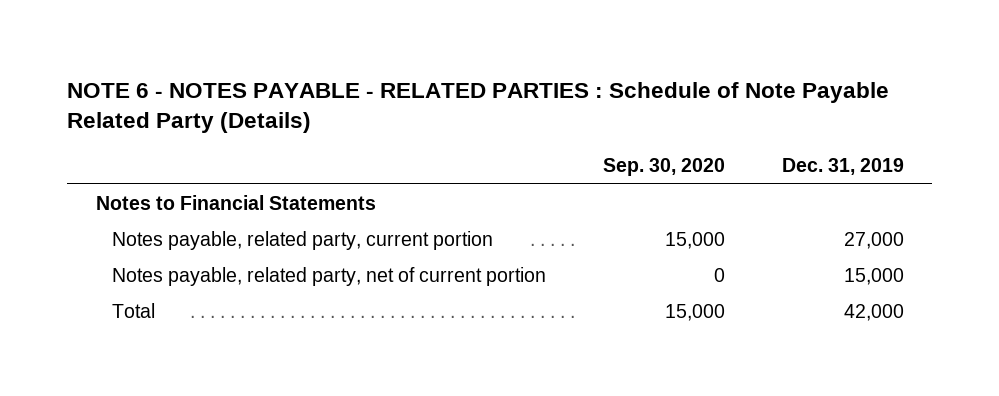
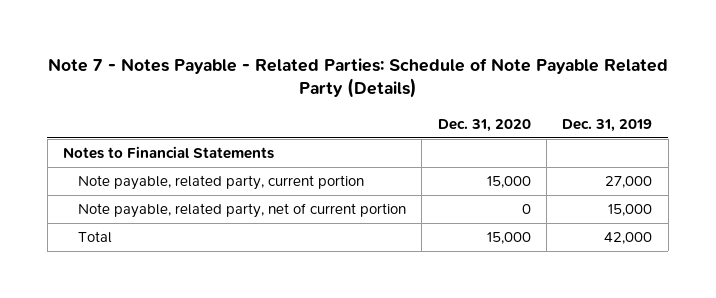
[67,81,890,134] NOTE 6 - NOTES PAYABLE - RELATED PARTIES : Schedule of Note Payable Related Party (Details) -> [47,57,668,99] Note 7 - Notes Payable - Related Parties: Schedule of Note Payable Related Party (Details)
[603,158,726,177] Sep. 30, 2020 -> none
none -> [437,118,531,132] Dec. 31, 2020
[112,230,494,250] Notes payable, related party, current portion -> [77,175,364,191] Note payable, related party, current portion
[112,266,547,286] Notes payable, related party, net of current portion -> [77,203,406,219] Note payable, related party, net of current portion

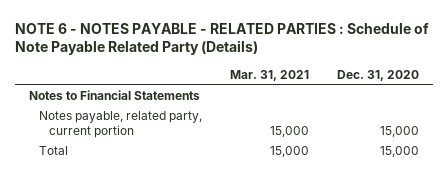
[47,57,668,99] Note 7 - Notes Payable - Related Parties: Schedule of Note Payable Related Party (Details) -> [14,22,429,56] NOTE 6 - NOTES PAYABLE - RELATED PARTIES : Schedule of Note Payable Related Party (Details)
[562,118,653,132] Dec. 31, 2019 -> none
none -> [229,69,309,81] Mar. 31, 2021
[77,203,406,219] Note payable, related party, net of current portion -> none
[77,175,364,191] Note payable, related party, current portion -> [39,110,203,138] Notes payable, related party, current portion

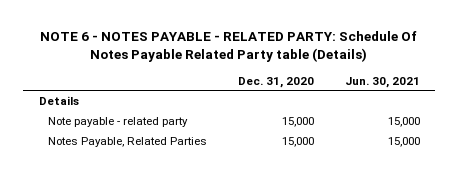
[14,22,429,56] NOTE 6 - NOTES PAYABLE - RELATED PARTIES : Schedule of Note Payable Related Party (Details) -> [40,31,418,63] NOTE 6 - NOTES PAYABLE - RELATED PARTY: Schedule Of Notes Payable Related Party table (Details)
[229,69,309,81] Mar. 31, 2021 -> none
none -> [344,76,420,88] Jun. 30, 2021
[28,89,200,100] Notes to Financial Statements -> none
none -> [38,95,79,105] Details
[39,110,203,138] Notes payable, related party, current portion -> [47,116,188,127] Note payable - related party
[39,145,69,155] Total -> [47,136,207,147] Notes Payable, Related Parties

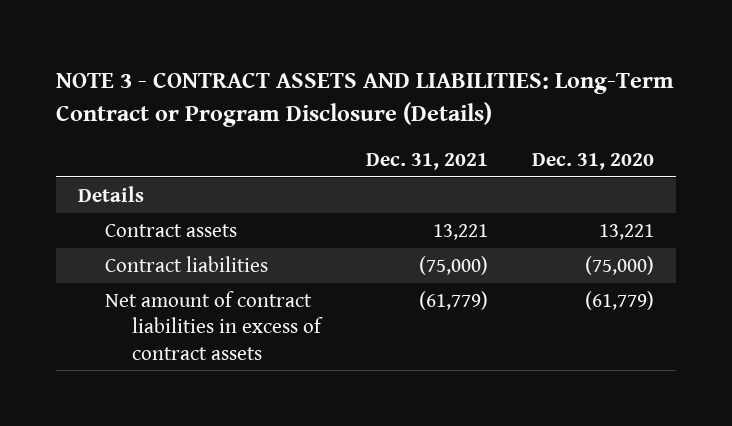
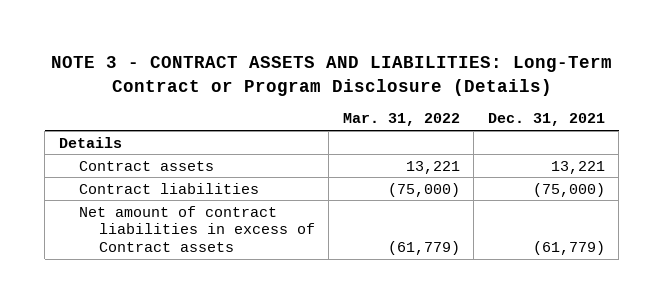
[532,152,655,170] Dec. 31, 2020 -> none
none -> [342,113,460,127] Mar. 31, 2022
[105,290,323,360] Net amount of contract liabilities in excess of contract assets -> [78,205,315,253] Net amount of contract liabilities in excess of Contract assets

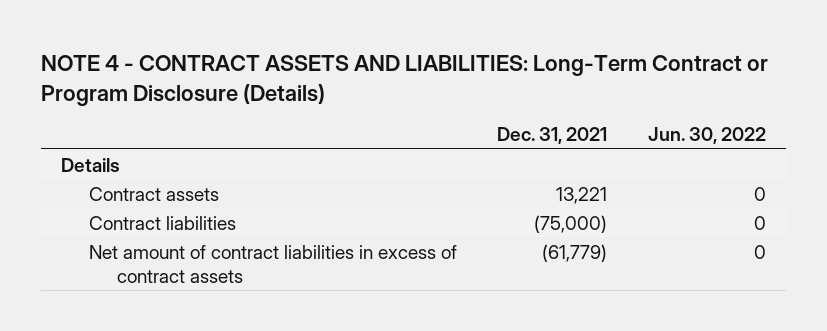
[50,56,612,96] NOTE 3 - CONTRACT ASSETS AND LIABILITIES: Long-Term Contract or Program Disclosure (Details) -> [41,54,769,106] NOTE 4 - CONTRACT ASSETS AND LIABILITIES: Long-Term Contract or Program Disclosure (Details)
[342,113,460,127] Mar. 31, 2022 -> none
none -> [647,127,766,145] Jun. 30, 2022
[78,205,315,253] Net amount of contract liabilities in excess of Contract assets -> [89,244,458,283] Net amount of contract liabilities in excess of contract assets

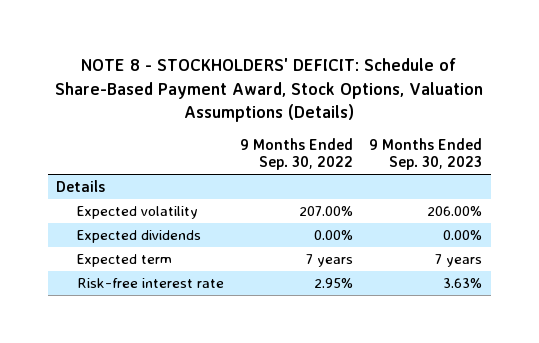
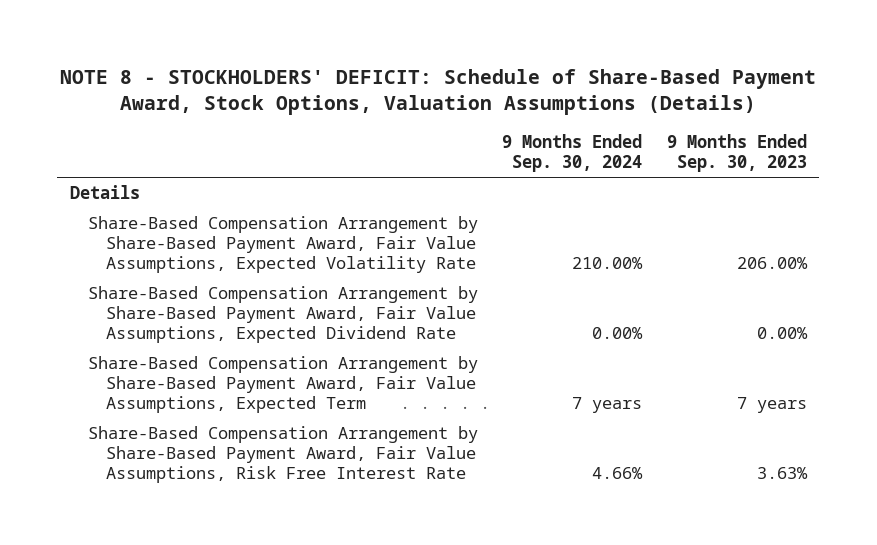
[240,137,354,171] 9 Months Ended Sep. 30, 2022 -> none
none -> [502,134,643,173] 9 Months Ended Sep. 30, 2024
[77,206,199,220] Expected volatility -> [87,216,478,274] Share-Based Compensation Arrangement by Share-Based Payment Award, Fair Value Assumptions, Expected Volatility Rate
[77,230,202,244] Expected dividends -> [87,286,478,344] Share-Based Compensation Arrangement by Share-Based Payment Award, Fair Value Assumptions, Expected Dividend Rate
[77,254,173,268] Expected term -> [87,356,478,414] Share-Based Compensation Arrangement by Share-Based Payment Award, Fair Value Assumptions, Expected Term
[77,278,225,289] Risk-free interest rate -> [87,426,478,484] Share-Based Compensation Arrangement by Share-Based Payment Award, Fair Value Assumptions, Risk Free Interest Rate

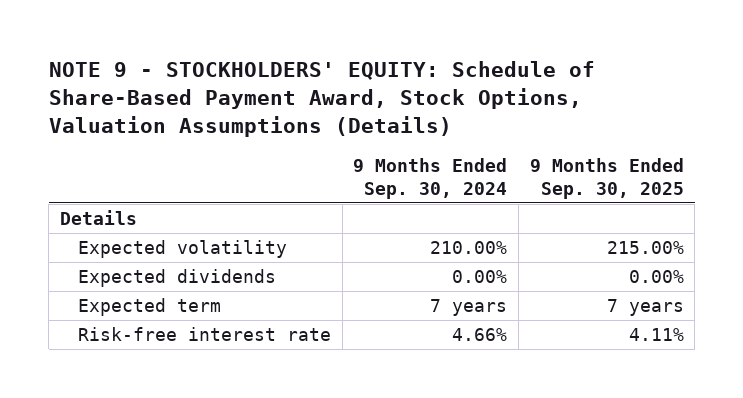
[60,68,817,116] NOTE 8 - STOCKHOLDERS' DEFICIT: Schedule of Share-Based Payment Award, Stock Options, Valuation Assumptions (Details) -> [48,60,595,137] NOTE 9 - STOCKHOLDERS' EQUITY: Schedule of Share-Based Payment Award, Stock Options, Valuation Assumptions (Details)
[666,134,807,173] 9 Months Ended Sep. 30, 2023 -> none
none -> [529,157,684,199] 9 Months Ended Sep. 30, 2025
[87,216,478,274] Share-Based Compensation Arrangement by Share-Based Payment Award, Fair Value Assumptions, Expected Volatility Rate -> [78,240,288,259] Expected volatility
[87,286,478,344] Share-Based Compensation Arrangement by Share-Based Payment Award, Fair Value Assumptions, Expected Dividend Rate -> [78,269,277,288] Expected dividends
[87,356,478,414] Share-Based Compensation Arrangement by Share-Based Payment Award, Fair Value Assumptions, Expected Term -> [78,298,222,317] Expected term
[87,426,478,484] Share-Based Compensation Arrangement by Share-Based Payment Award, Fair Value Assumptions, Risk Free Interest Rate -> [78,327,332,342] Risk-free interest rate

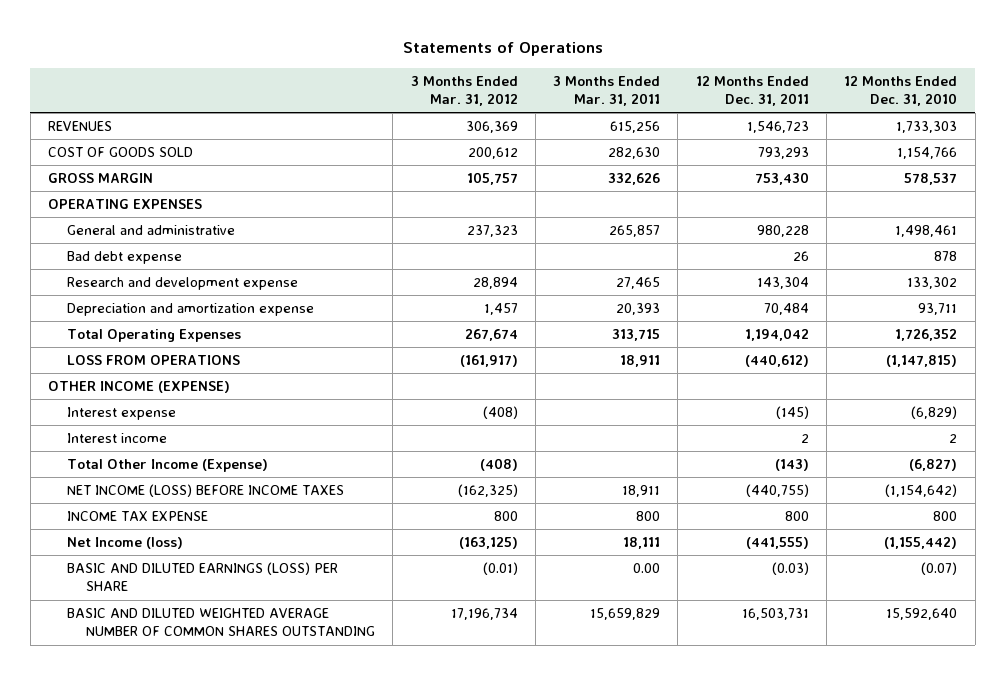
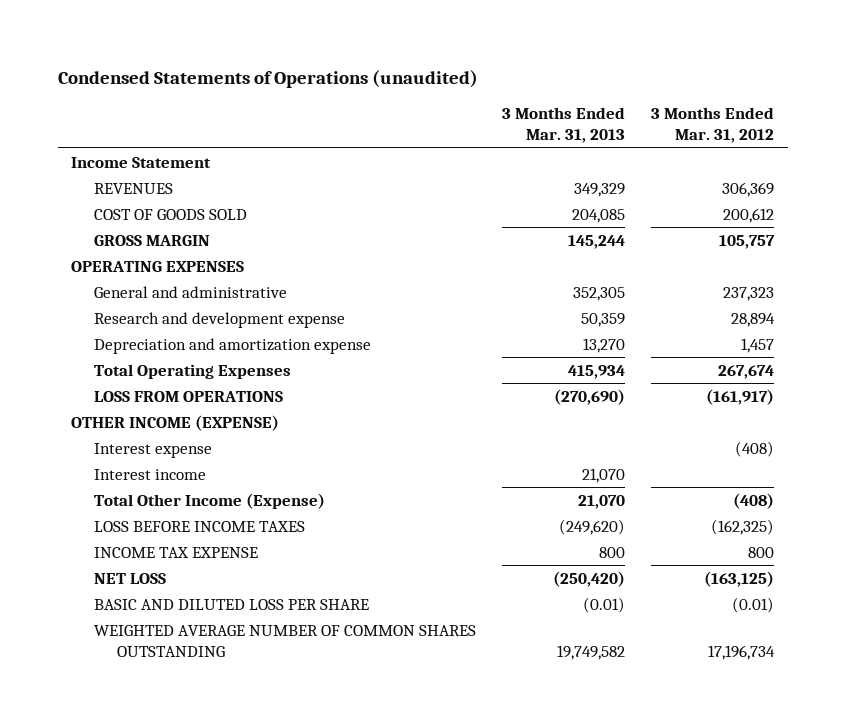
[402,42,603,57] Statements of Operations -> [57,69,478,88] Condensed Statements of Operations (unaudited)
[553,75,661,107] 3 Months Ended Mar. 31, 2011 -> none
[695,75,809,107] 12 Months Ended Dec. 31, 2011 -> none
[844,75,958,107] 12 Months Ended Dec. 31, 2010 -> none
none -> [502,107,626,144] 3 Months Ended Mar. 31, 2013
none -> [70,156,211,168] Income Statement
[67,251,183,265] Bad debt expense -> none
[67,484,345,498] NET INCOME (LOSS) BEFORE INCOME TAXES -> [93,520,305,532] LOSS BEFORE INCOME TAXES
[67,537,184,550] Net Income (loss) -> [93,572,166,584] NET LOSS
[67,562,339,592] BASIC AND DILUTED EARNINGS (LOSS) PER SHARE -> [93,598,369,610] BASIC AND DILUTED LOSS PER SHARE
[67,608,376,637] BASIC AND DILUTED WEIGHTED AVERAGE NUMBER OF COMMON SHARES OUTSTANDING -> [93,624,476,657] WEIGHTED AVERAGE NUMBER OF COMMON SHARES OUTSTANDING

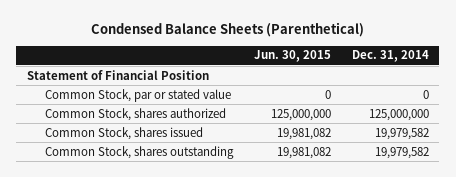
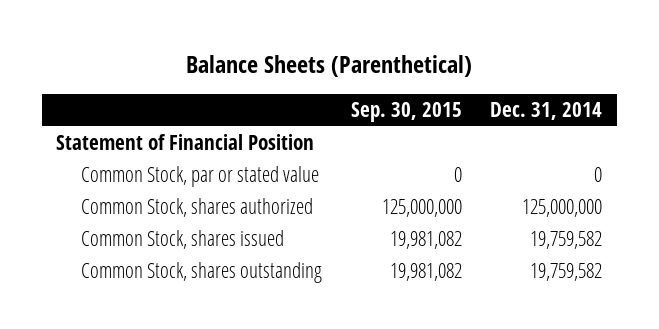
[90,22,364,38] Condensed Balance Sheets (Parenthetical) -> [186,55,473,78] Balance Sheets (Parenthetical)
[253,50,331,63] Jun. 30, 2015 -> none
none -> [350,101,462,122] Sep. 30, 2015
[374,127,429,140] 19,979,582 -> [530,231,603,250] 19,759,582
[374,146,429,159] 19,979,582 -> [530,263,603,282] 19,759,582

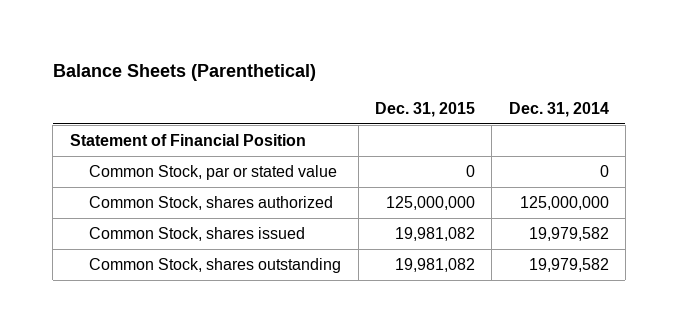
[350,101,462,122] Sep. 30, 2015 -> none
none -> [375,101,476,117] Dec. 31, 2015
[530,231,603,250] 19,759,582 -> [528,226,609,241] 19,979,582
[530,263,603,282] 19,759,582 -> [528,257,609,272] 19,979,582

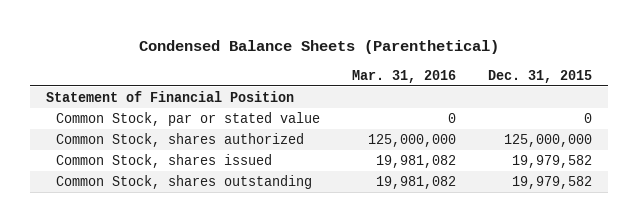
[52,64,316,82] Balance Sheets (Parenthetical) -> [138,39,499,54] Condensed Balance Sheets (Parenthetical)
[508,101,609,117] Dec. 31, 2014 -> none
none -> [352,69,457,83] Mar. 31, 2016
[395,226,476,241] 19,981,082 -> [512,155,593,169] 19,979,582
[395,257,476,272] 19,981,082 -> [512,176,593,190] 19,979,582

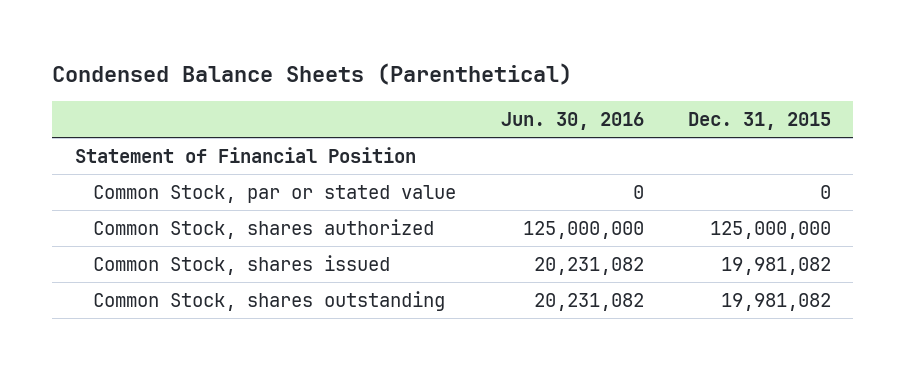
[352,69,457,83] Mar. 31, 2016 -> none
none -> [500,112,644,131] Jun. 30, 2016
[512,155,593,169] 19,979,582 -> [720,257,831,276] 19,981,082
[512,176,593,190] 19,979,582 -> [720,293,831,312] 19,981,082

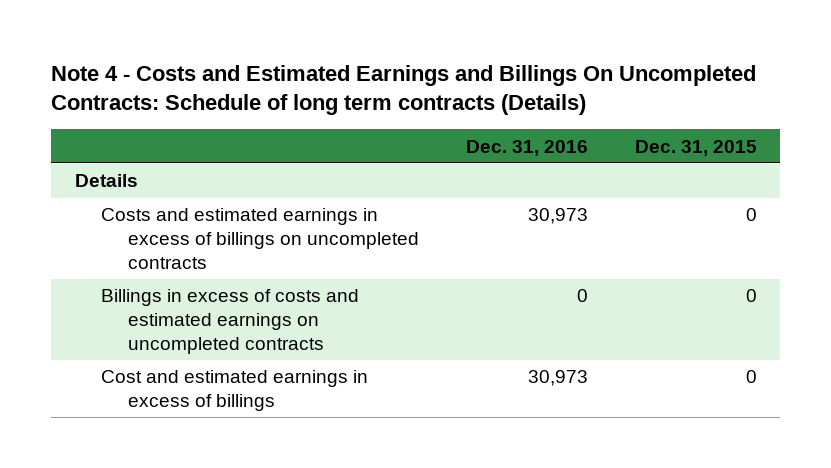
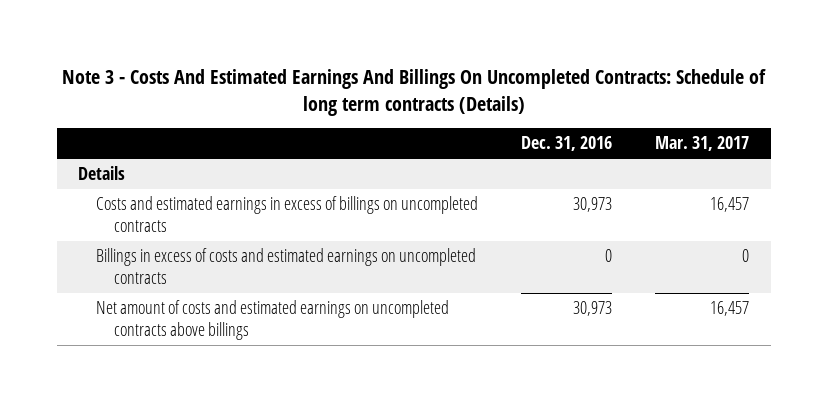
[51,64,757,116] Note 4 - Costs and Estimated Earnings and Billings On Uncompleted Contracts: Schedule of long term contracts (Details) -> [61,68,766,116] Note 3 - Costs And Estimated Earnings And Billings On Uncompleted Contracts: Schedule of long term contracts (Details)
[634,139,757,156] Dec. 31, 2015 -> none
none -> [655,136,750,152] Mar. 31, 2017
[101,370,369,412] Cost and estimated earnings in excess of billings -> [96,300,450,341] Net amount of costs and estimated earnings on uncompleted contracts above billings

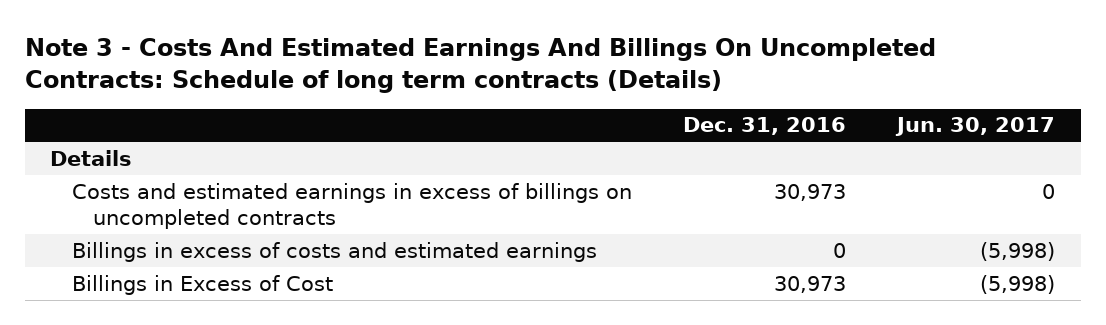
[655,136,750,152] Mar. 31, 2017 -> none
none -> [895,117,1056,137] Jun. 30, 2017
[96,248,477,285] Billings in excess of costs and estimated earnings on uncompleted contracts -> [71,241,597,262] Billings in excess of costs and estimated earnings
[96,300,450,341] Net amount of costs and estimated earnings on uncompleted contracts above billings -> [71,274,333,295] Billings in Excess of Cost

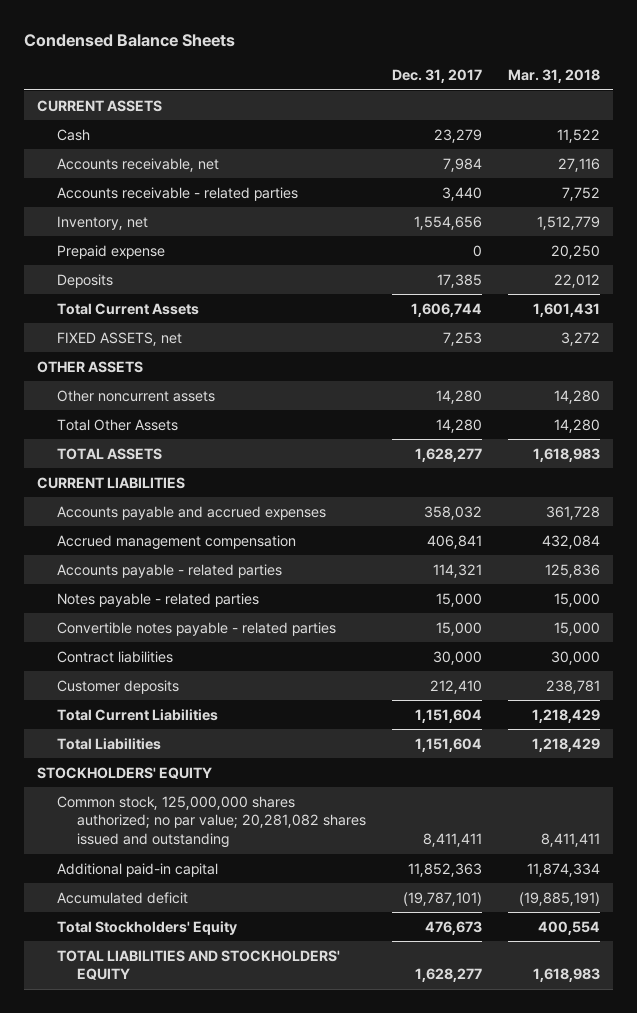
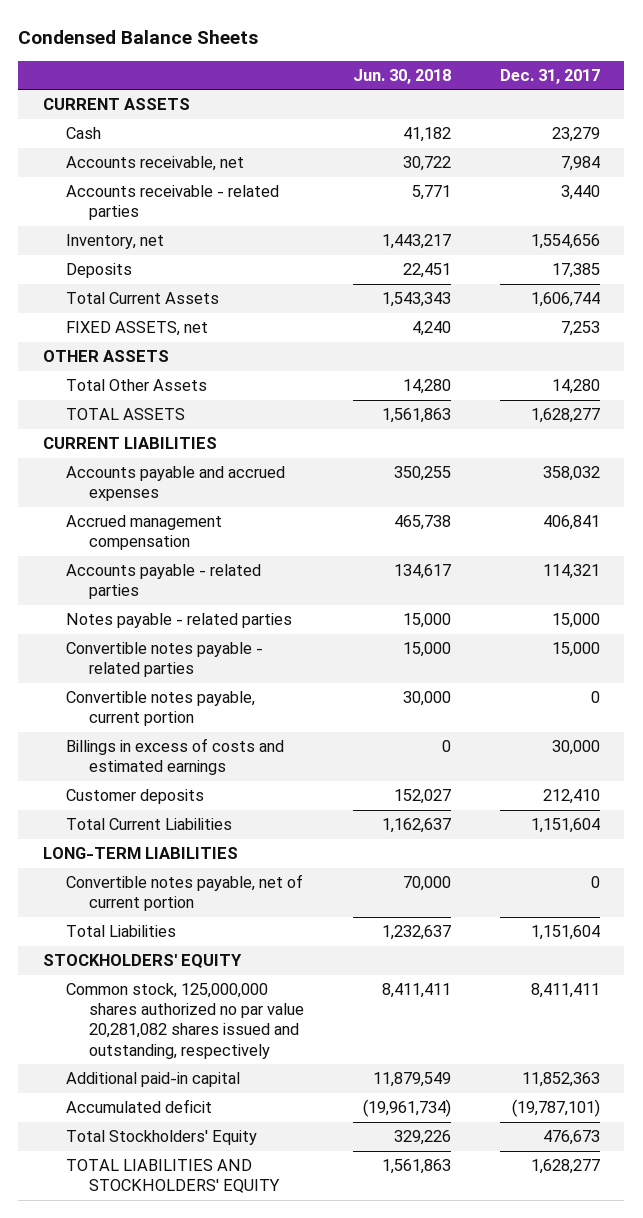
[508,69,601,84] Mar. 31, 2018 -> none
none -> [352,68,451,84] Jun. 30, 2018
[57,244,166,259] Prepaid expense -> none
[57,389,216,402] Other noncurrent assets -> none
[57,650,174,663] Contract liabilities -> none
none -> [65,691,255,727] Convertible notes payable, current portion
none -> [65,738,284,776] Billings in excess of costs and estimated earnings
none -> [42,847,238,860] LONG-TERM LIABILITIES
none -> [65,874,303,912] Convertible notes payable, net of current portion
[57,795,367,849] Common stock, 125,000,000 shares authorized; no par value; 20,281,082 shares issued and outstanding -> [65,983,305,1059] Common stock, 125,000,000 shares authorized no par value 20,281,082 shares issued and outstanding, respectively

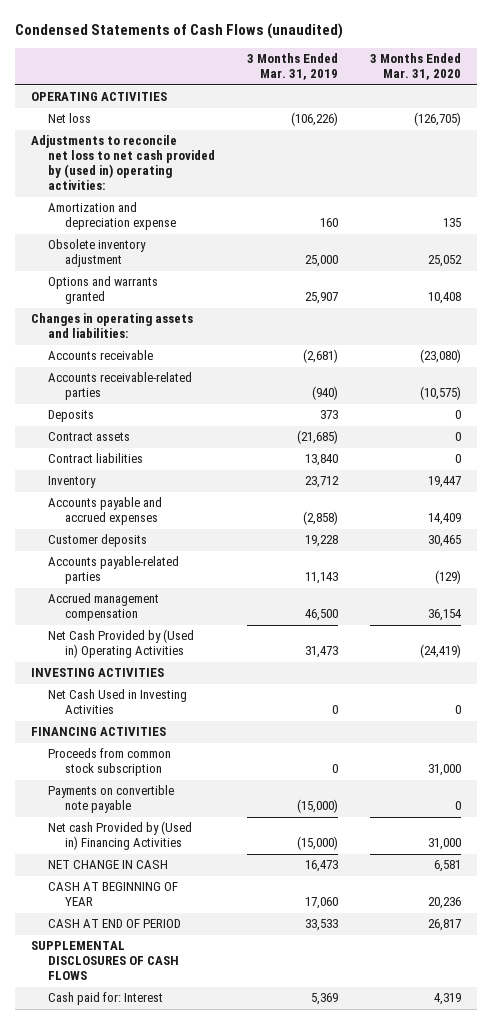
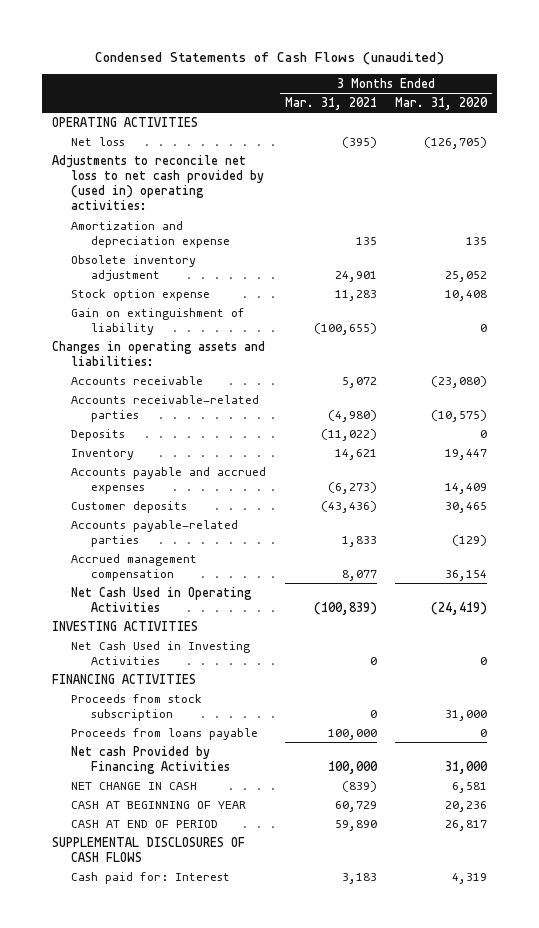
[247,53,339,81] 3 Months Ended Mar. 31, 2019 -> none
none -> [284,97,377,111] Mar. 31, 2021
[48,276,159,305] Options and warrants granted -> [71,288,211,301] Stock option expense
none -> [71,307,246,336] Gain on extinguishment of liability
[48,432,131,442] Contract assets -> none
[48,453,144,464] Contract liabilities -> none
[48,629,195,659] Net Cash Provided by (Used in) Operating Activities -> [71,586,253,613] Net Cash Used in Operating Activities
[48,785,175,814] Payments on convertible note payable -> none
[48,748,172,777] Proceeds from common stock subscription -> [71,693,203,722] Proceeds from stock subscription
none -> [71,727,259,740] Proceeds from loans payable
[48,821,193,851] Net cash Provided by (Used in) Financing Activities -> [71,745,230,775] Net cash Provided by Financing Activities

